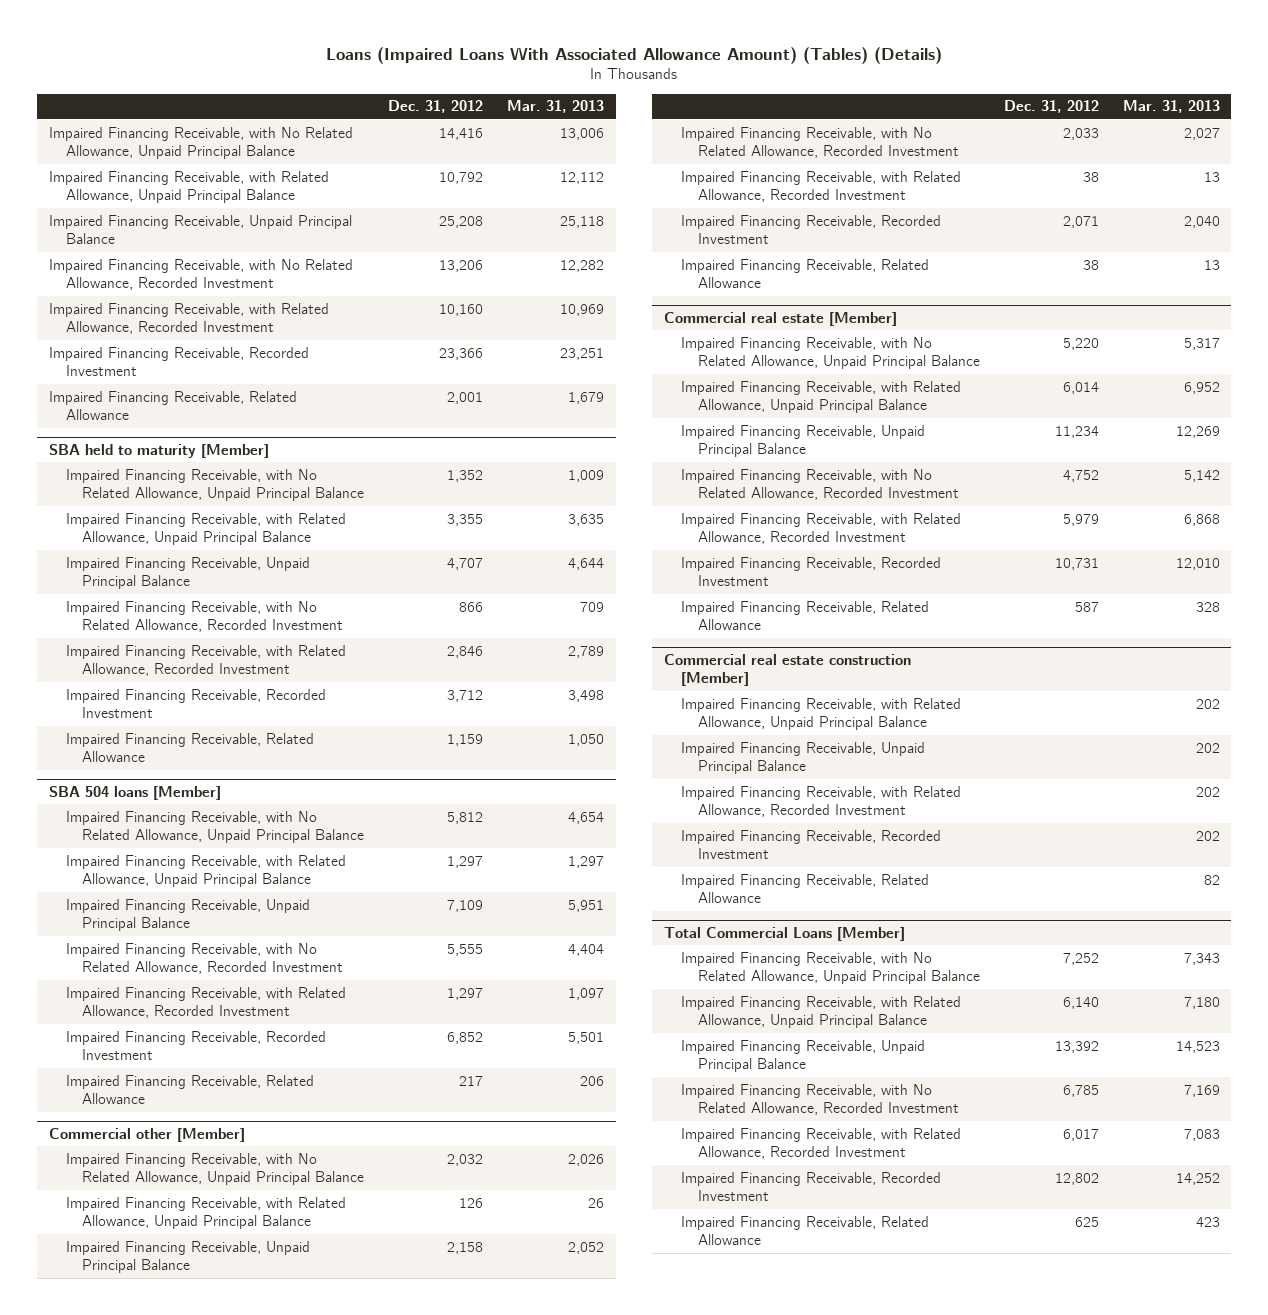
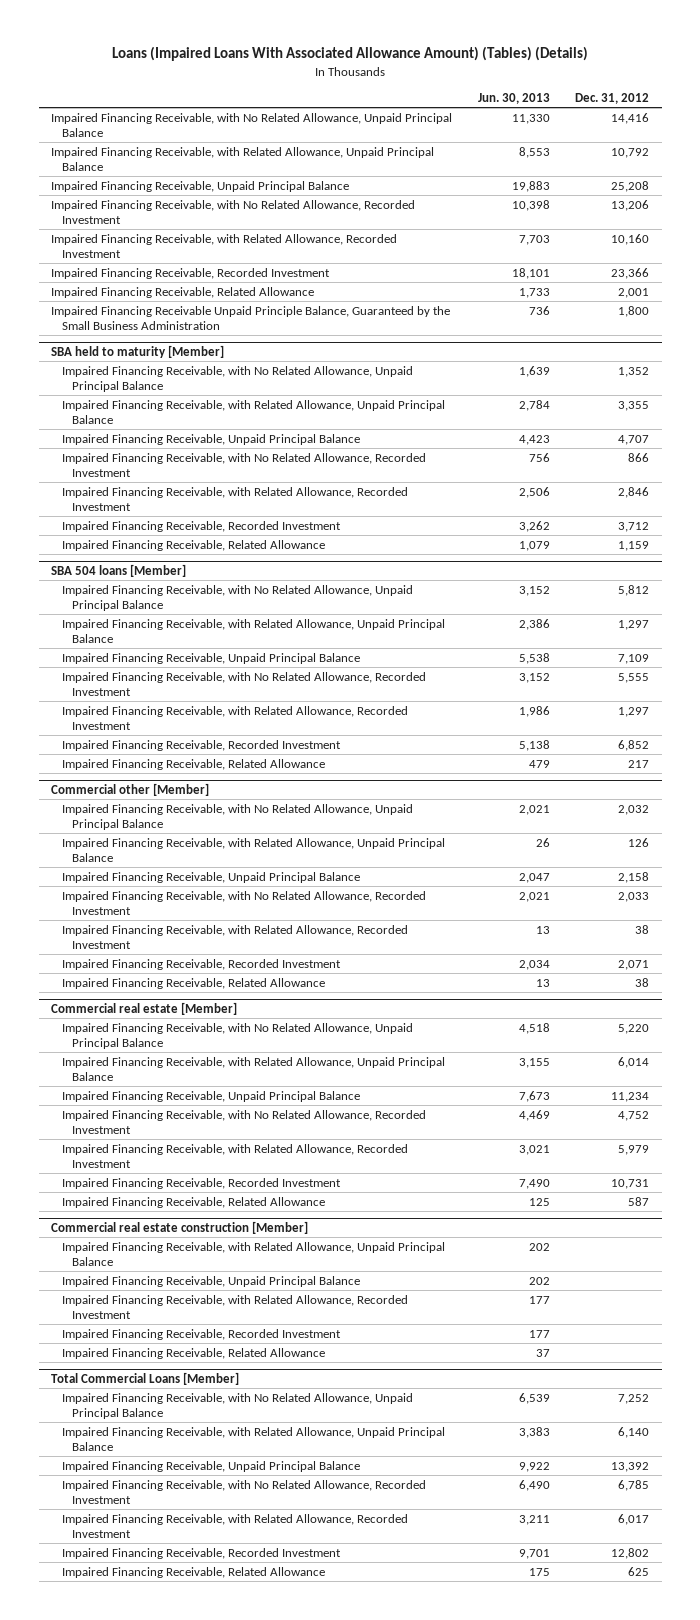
[507,100,605,114] Mar. 31, 2013 -> none
none -> [477,93,550,105] Jun. 30, 2013
none -> [51,305,451,330] Impaired Financing Receivable Unpaid Principle Balance, Guaranteed by the Small Business Administration

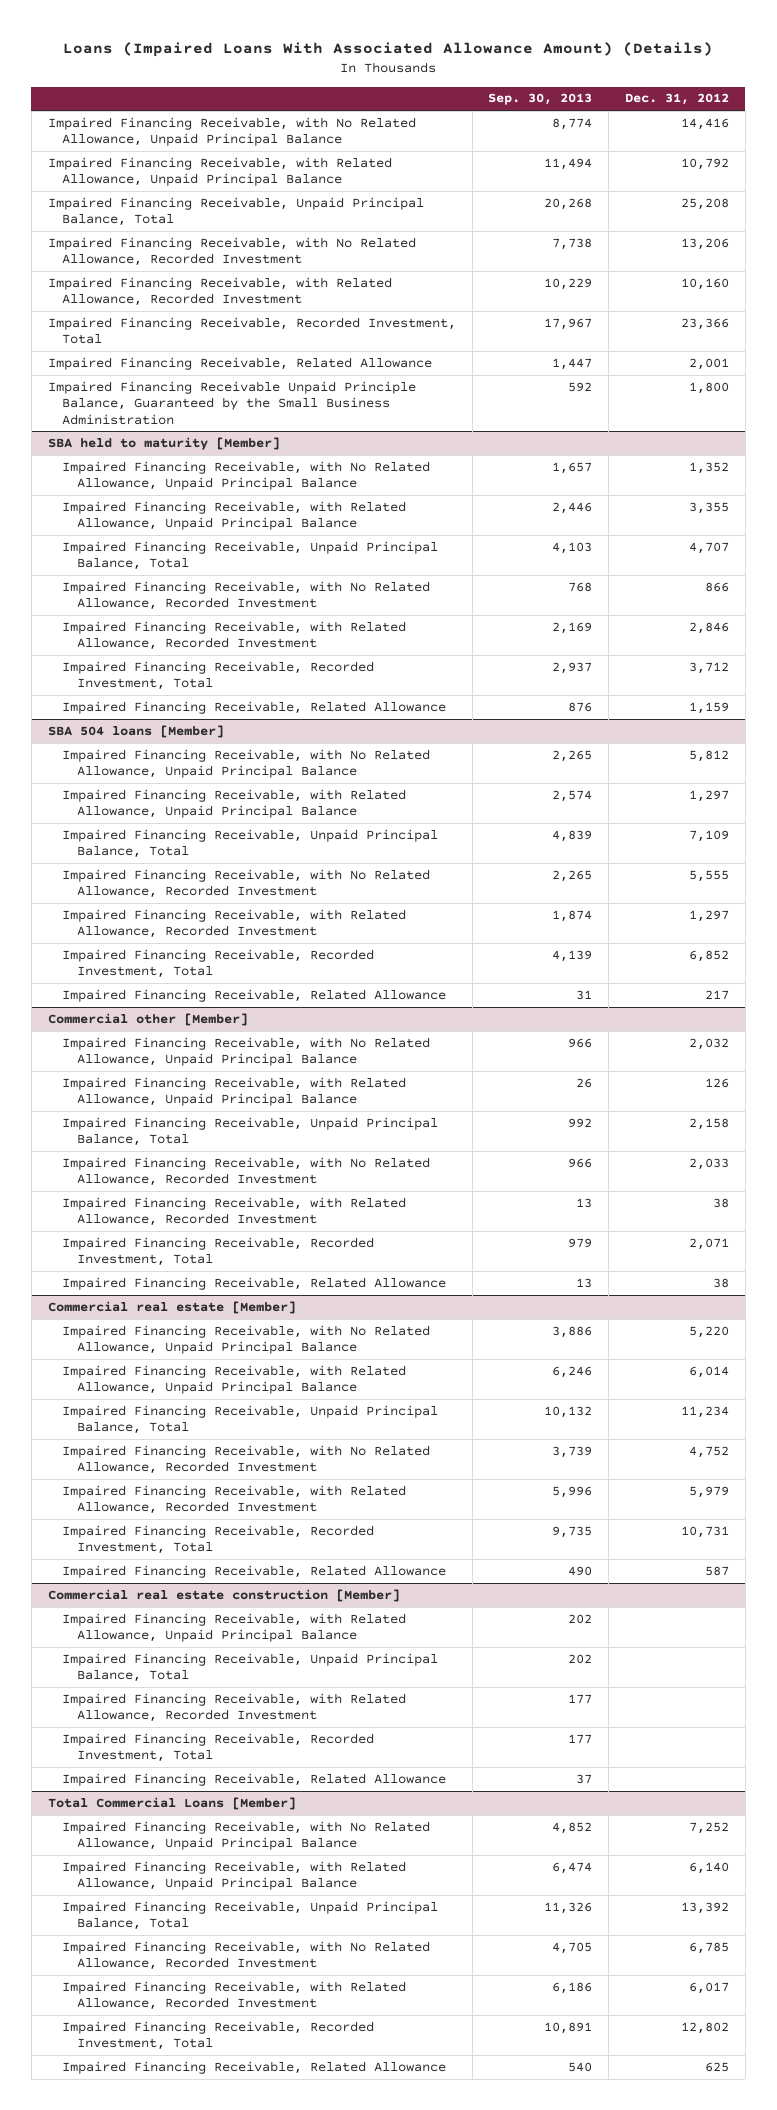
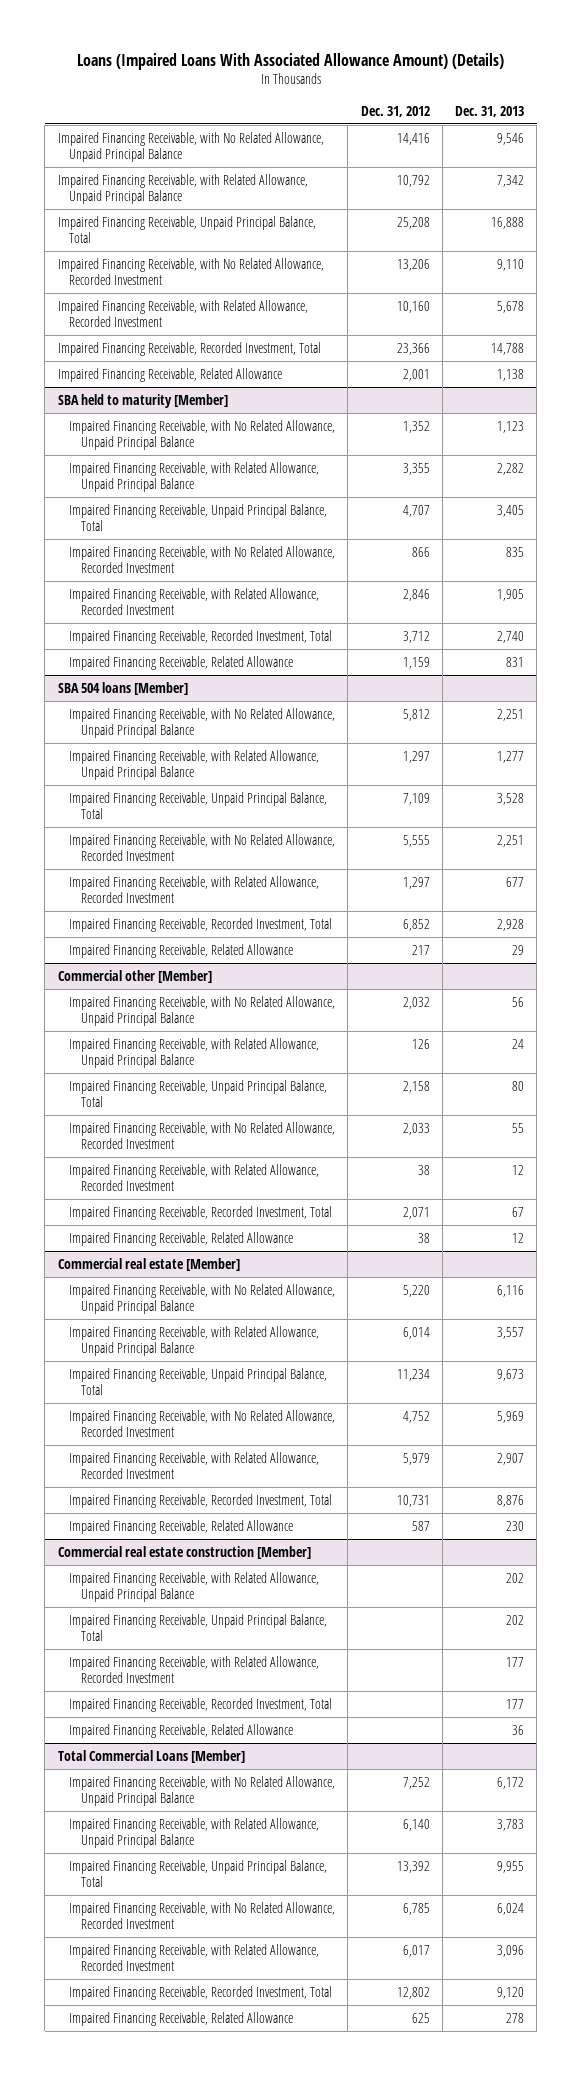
[488,93,593,106] Sep. 30, 2013 -> none
none -> [455,105,525,117] Dec. 31, 2013
[47,380,416,425] Impaired Financing Receivable Unpaid Principle Balance, Guaranteed by the Small Business Administration -> none

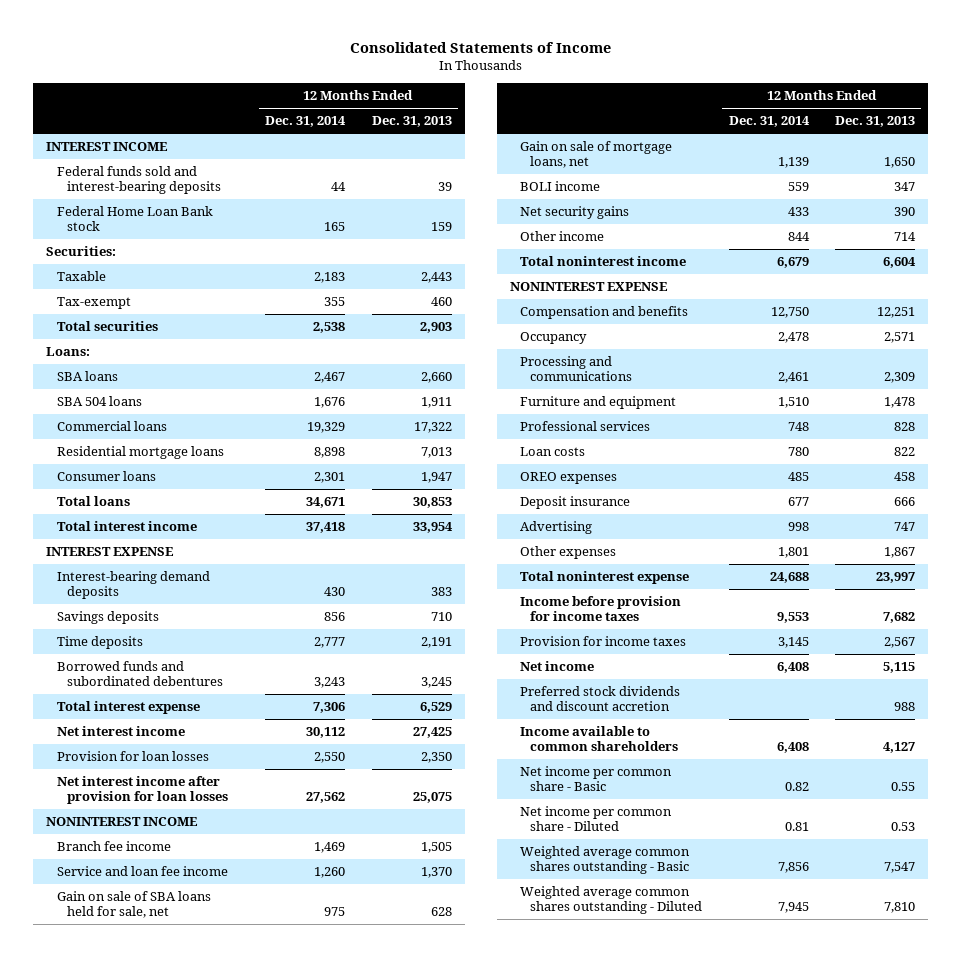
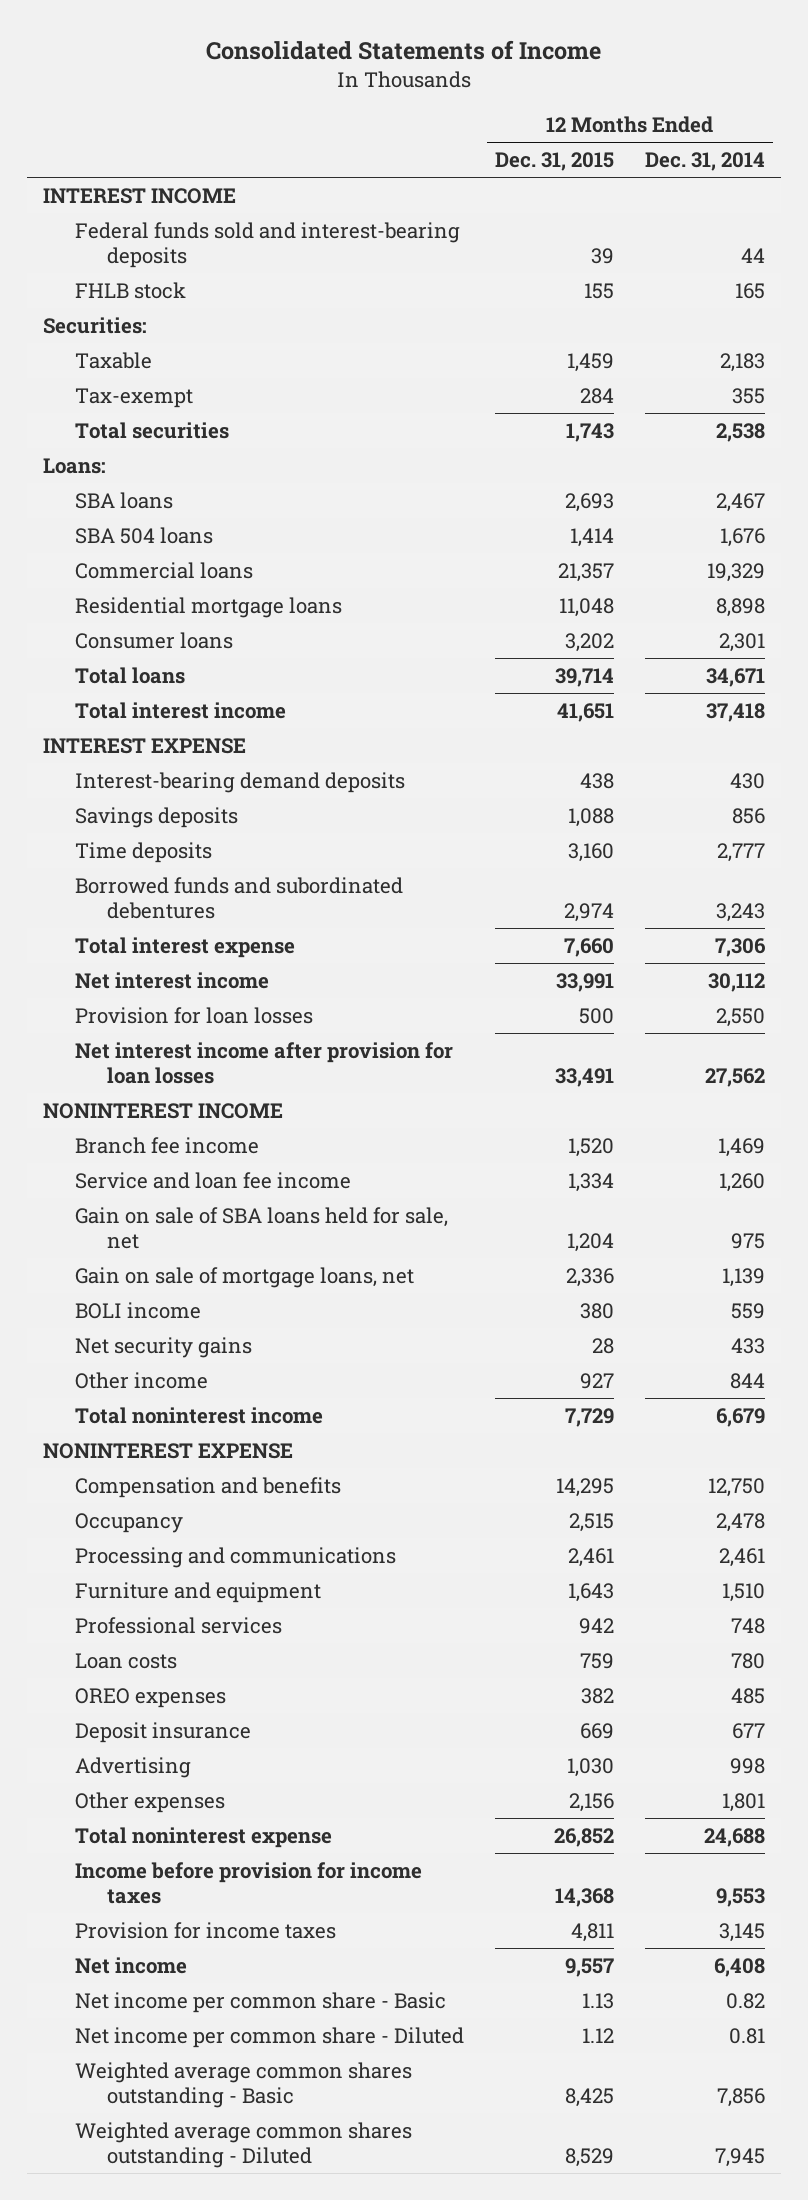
[371,116,452,128] Dec. 31, 2013 -> none
none -> [495,152,615,172] Dec. 31, 2015
[56,206,213,232] Federal Home Loan Bank stock -> [74,281,186,299] FHLB stock
[520,686,681,712] Preferred stock dividends and discount accretion -> none
[520,726,679,752] Income available to common shareholders -> none

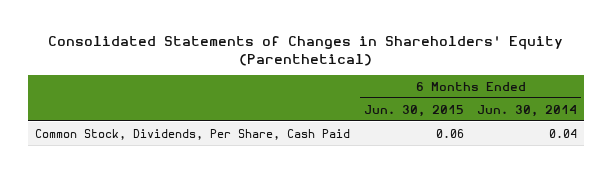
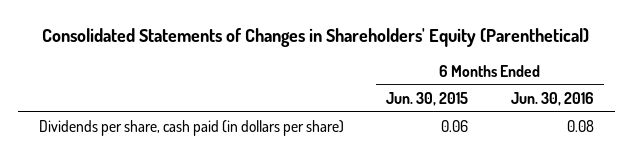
[477,104,578,117] Jun. 30, 2014 -> none
none -> [510,91,594,106] Jun. 30, 2016
[35,128,351,140] Common Stock, Dividends, Per Share, Cash Paid -> [39,120,345,137] Dividends per share, cash paid (in dollars per share)

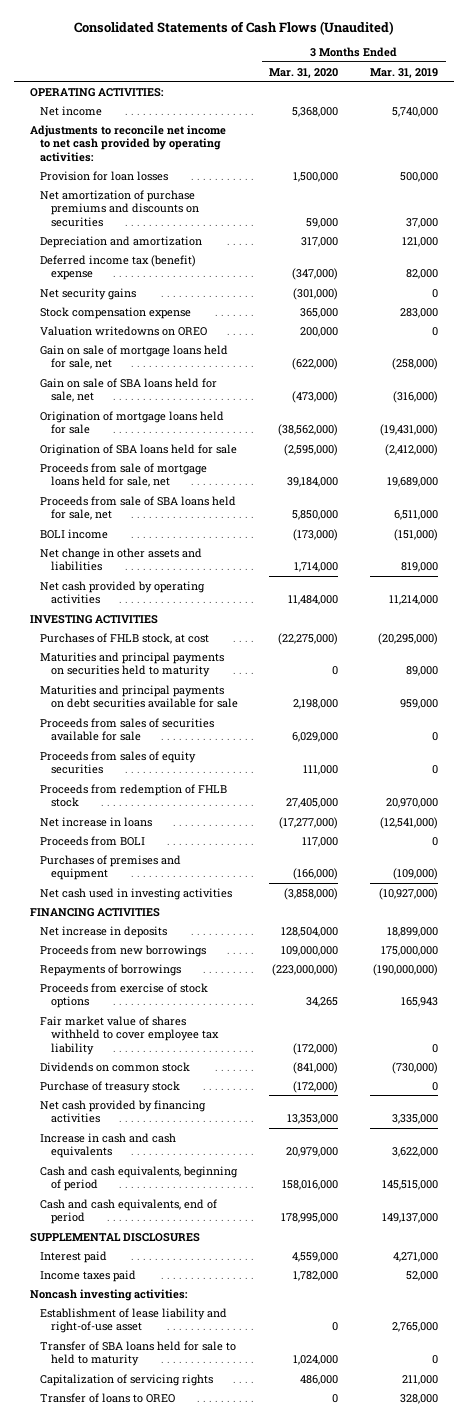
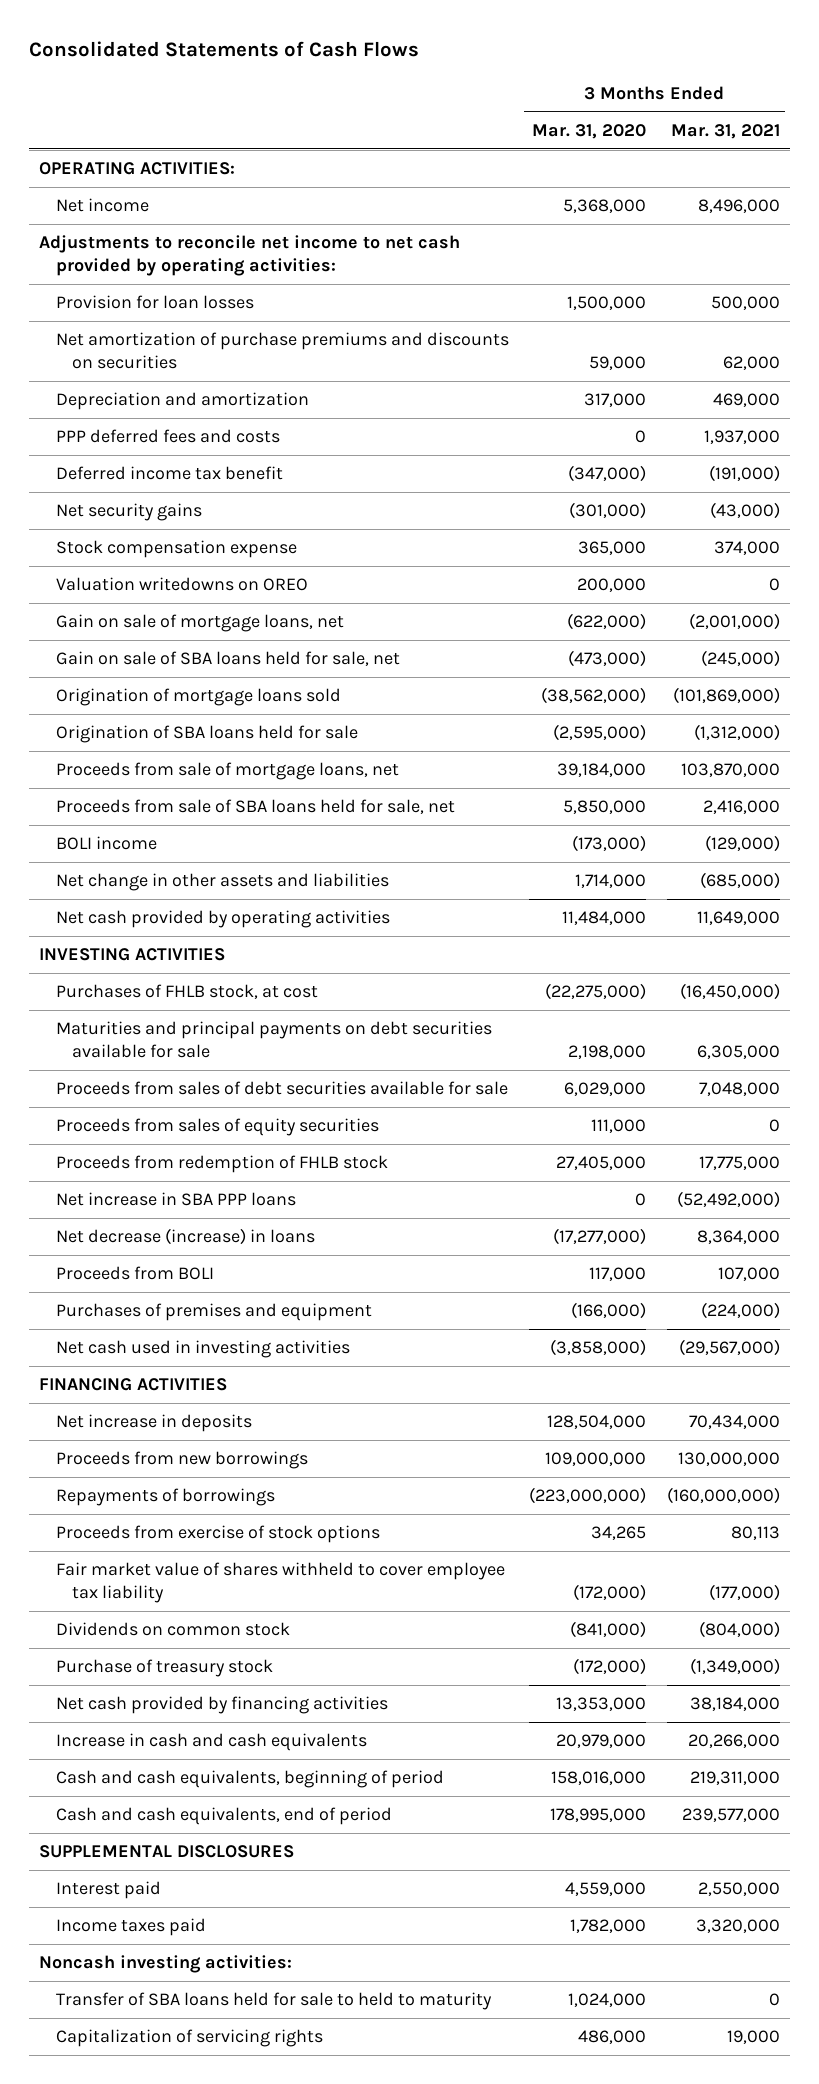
[74,20,395,35] Consolidated Statements of Cash Flows (Unaudited) -> [28,41,419,58] Consolidated Statements of Cash Flows
[370,67,439,78] Mar. 31, 2019 -> none
none -> [670,123,780,139] Mar. 31, 2021
none -> [55,429,280,444] PPP deferred fees and costs
[40,254,197,281] Deferred income tax (benefit) expense -> [55,466,283,481] Deferred income tax benefit
[40,344,229,370] Gain on sale of mortgage loans held for sale, net -> [55,614,344,633] Gain on sale of mortgage loans, net
[40,410,225,435] Origination of mortgage loans held for sale -> [55,688,341,707] Origination of mortgage loans sold
[40,462,208,488] Proceeds from sale of mortgage loans held for sale, net -> [55,762,399,781] Proceeds from sale of mortgage loans, net
[40,651,225,678] Maturities and principal payments on securities held to maturity -> none
[40,717,215,742] Proceeds from sales of securities available for sale -> [55,1081,508,1096] Proceeds from sales of debt securities available for sale
none -> [55,1192,296,1207] Net increase in SBA PPP loans
[40,816,153,827] Net increase in loans -> [55,1228,315,1246] Net decrease (increase) in loans
[40,1307,228,1334] Establishment of lease liability and right-of-use asset -> none
[40,1392,176,1403] Transfer of loans to OREO -> none

